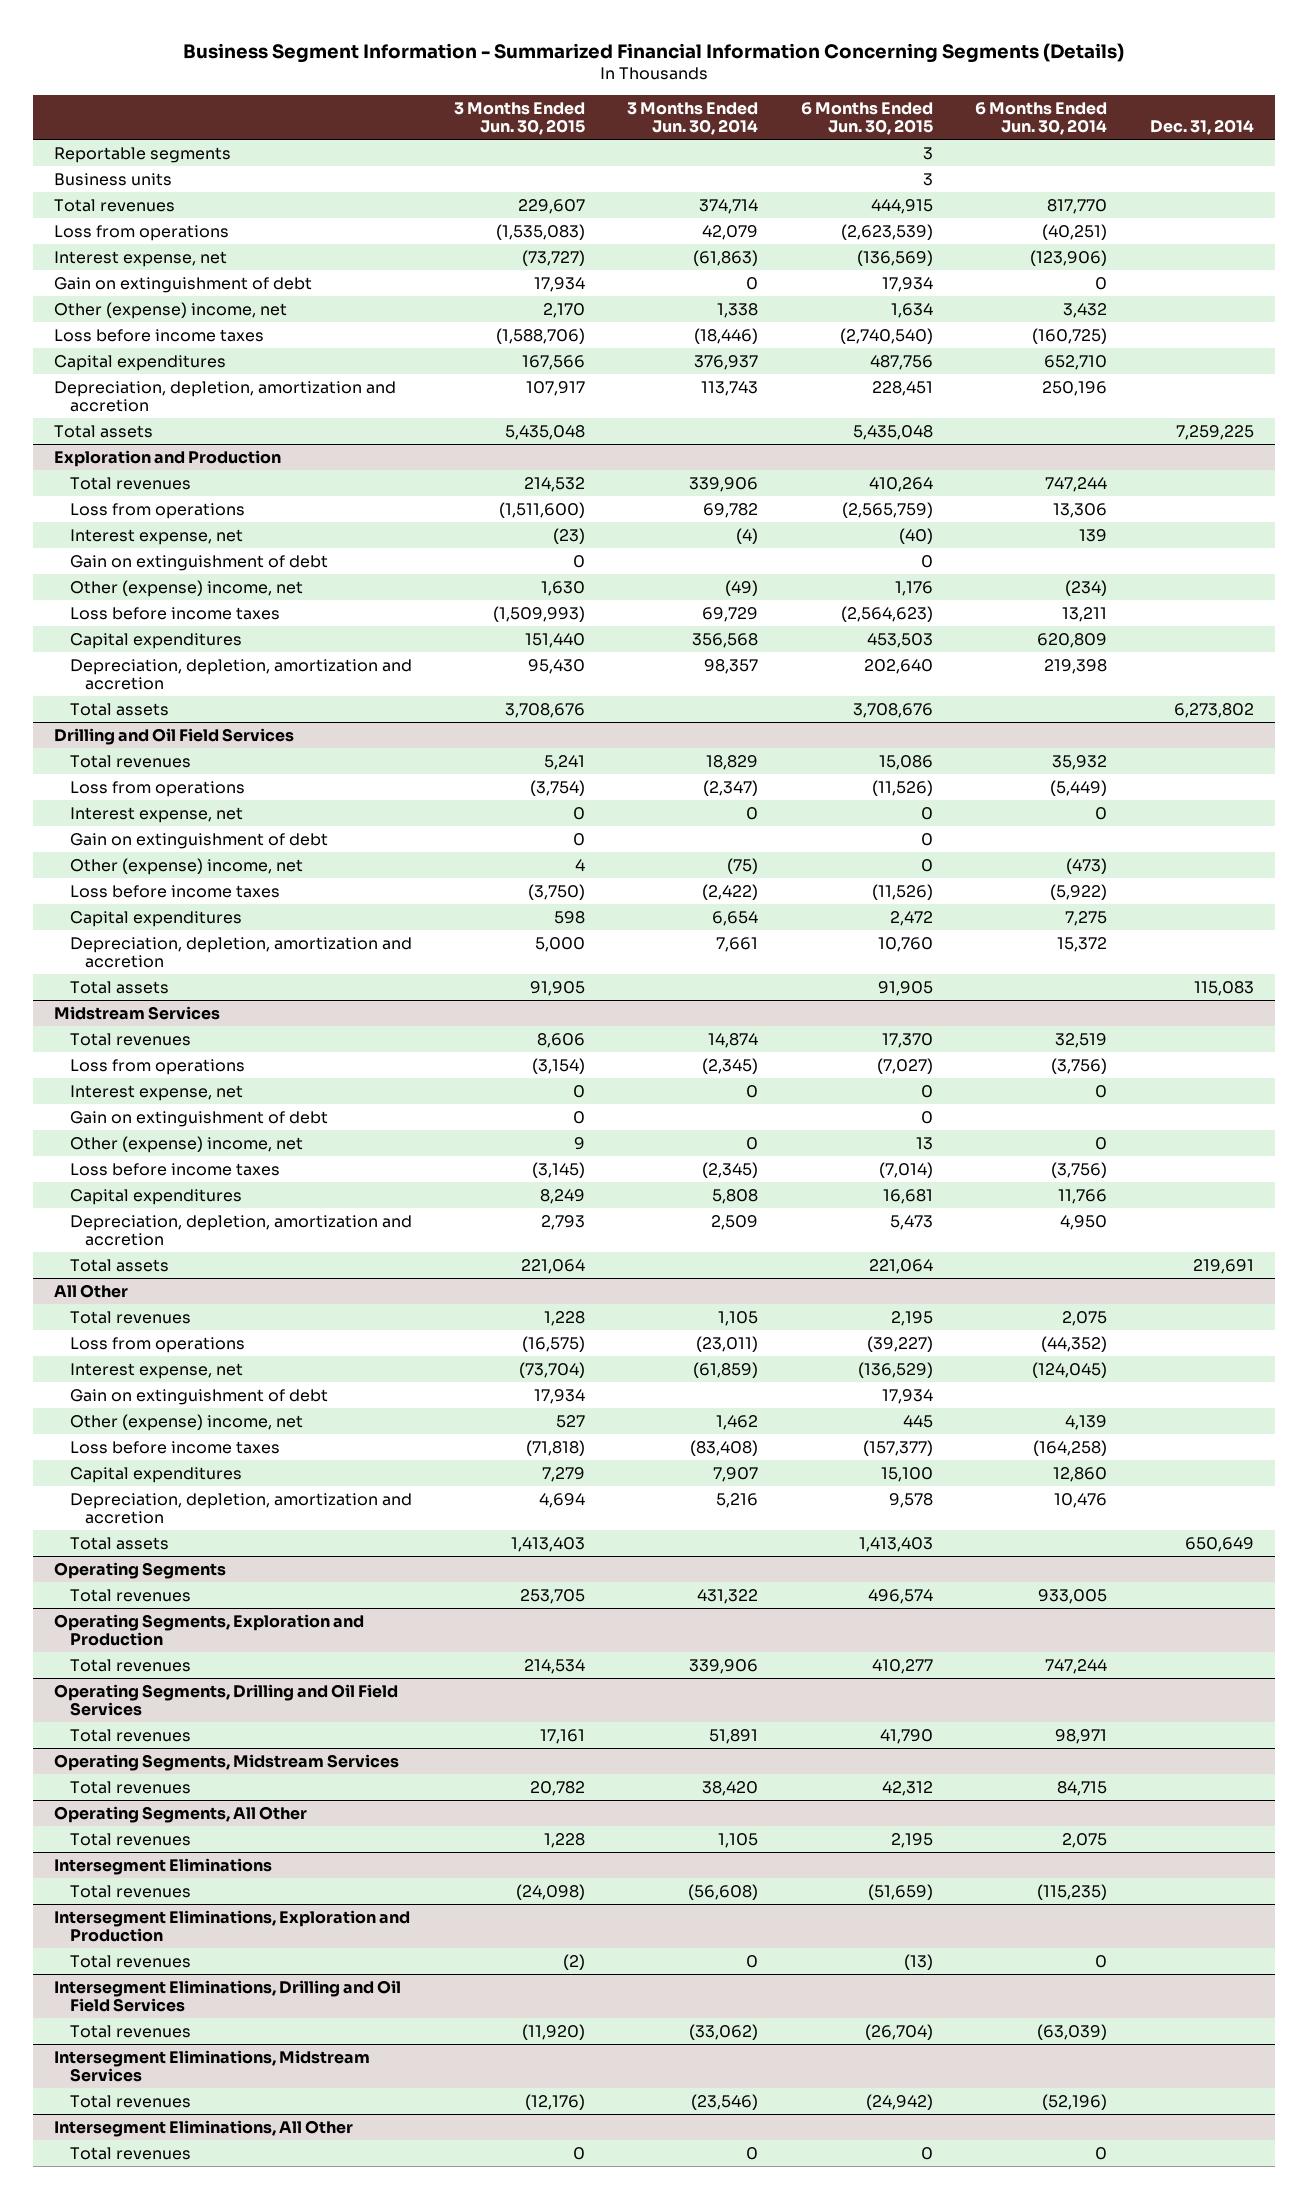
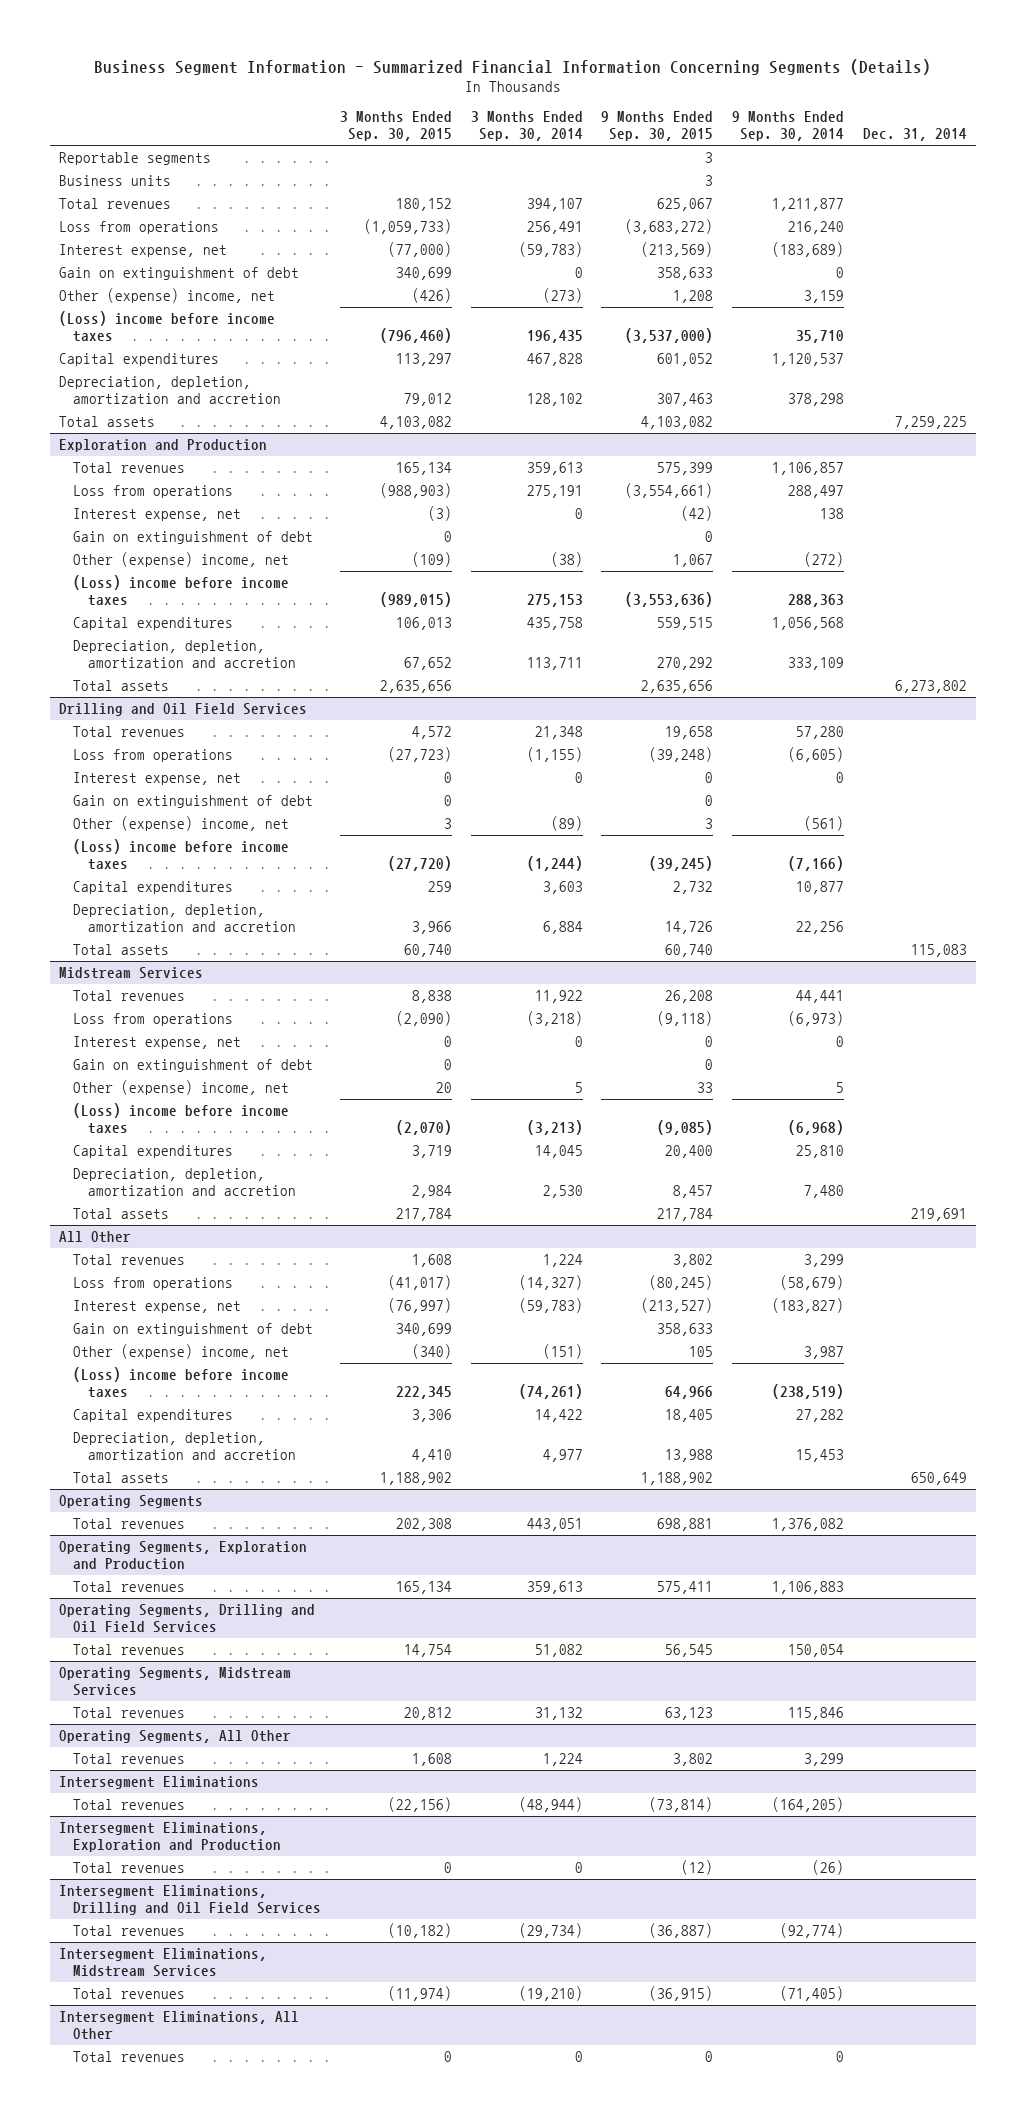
[453,101,585,136] 3 Months Ended Jun. 30, 2015 -> none
[627,101,759,136] 3 Months Ended Jun. 30, 2014 -> none
[800,101,933,136] 6 Months Ended Jun. 30, 2015 -> none
[975,101,1108,136] 6 Months Ended Jun. 30, 2014 -> none
none -> [340,111,453,142] 3 Months Ended Sep. 30, 2015
none -> [470,111,583,142] 3 Months Ended Sep. 30, 2014
none -> [601,111,714,142] 9 Months Ended Sep. 30, 2015
none -> [732,111,845,142] 9 Months Ended Sep. 30, 2014
[54,328,265,342] Loss before income taxes -> [58,310,275,342] (Loss) income before income taxes
[69,606,280,620] Loss before income taxes -> [73,574,290,606] (Loss) income before income taxes
[69,884,280,898] Loss before income taxes -> [73,838,290,870] (Loss) income before income taxes
[69,1162,280,1176] Loss before income taxes -> [73,1102,290,1134] (Loss) income before income taxes
[69,1440,280,1454] Loss before income taxes -> [73,1366,290,1398] (Loss) income before income taxes

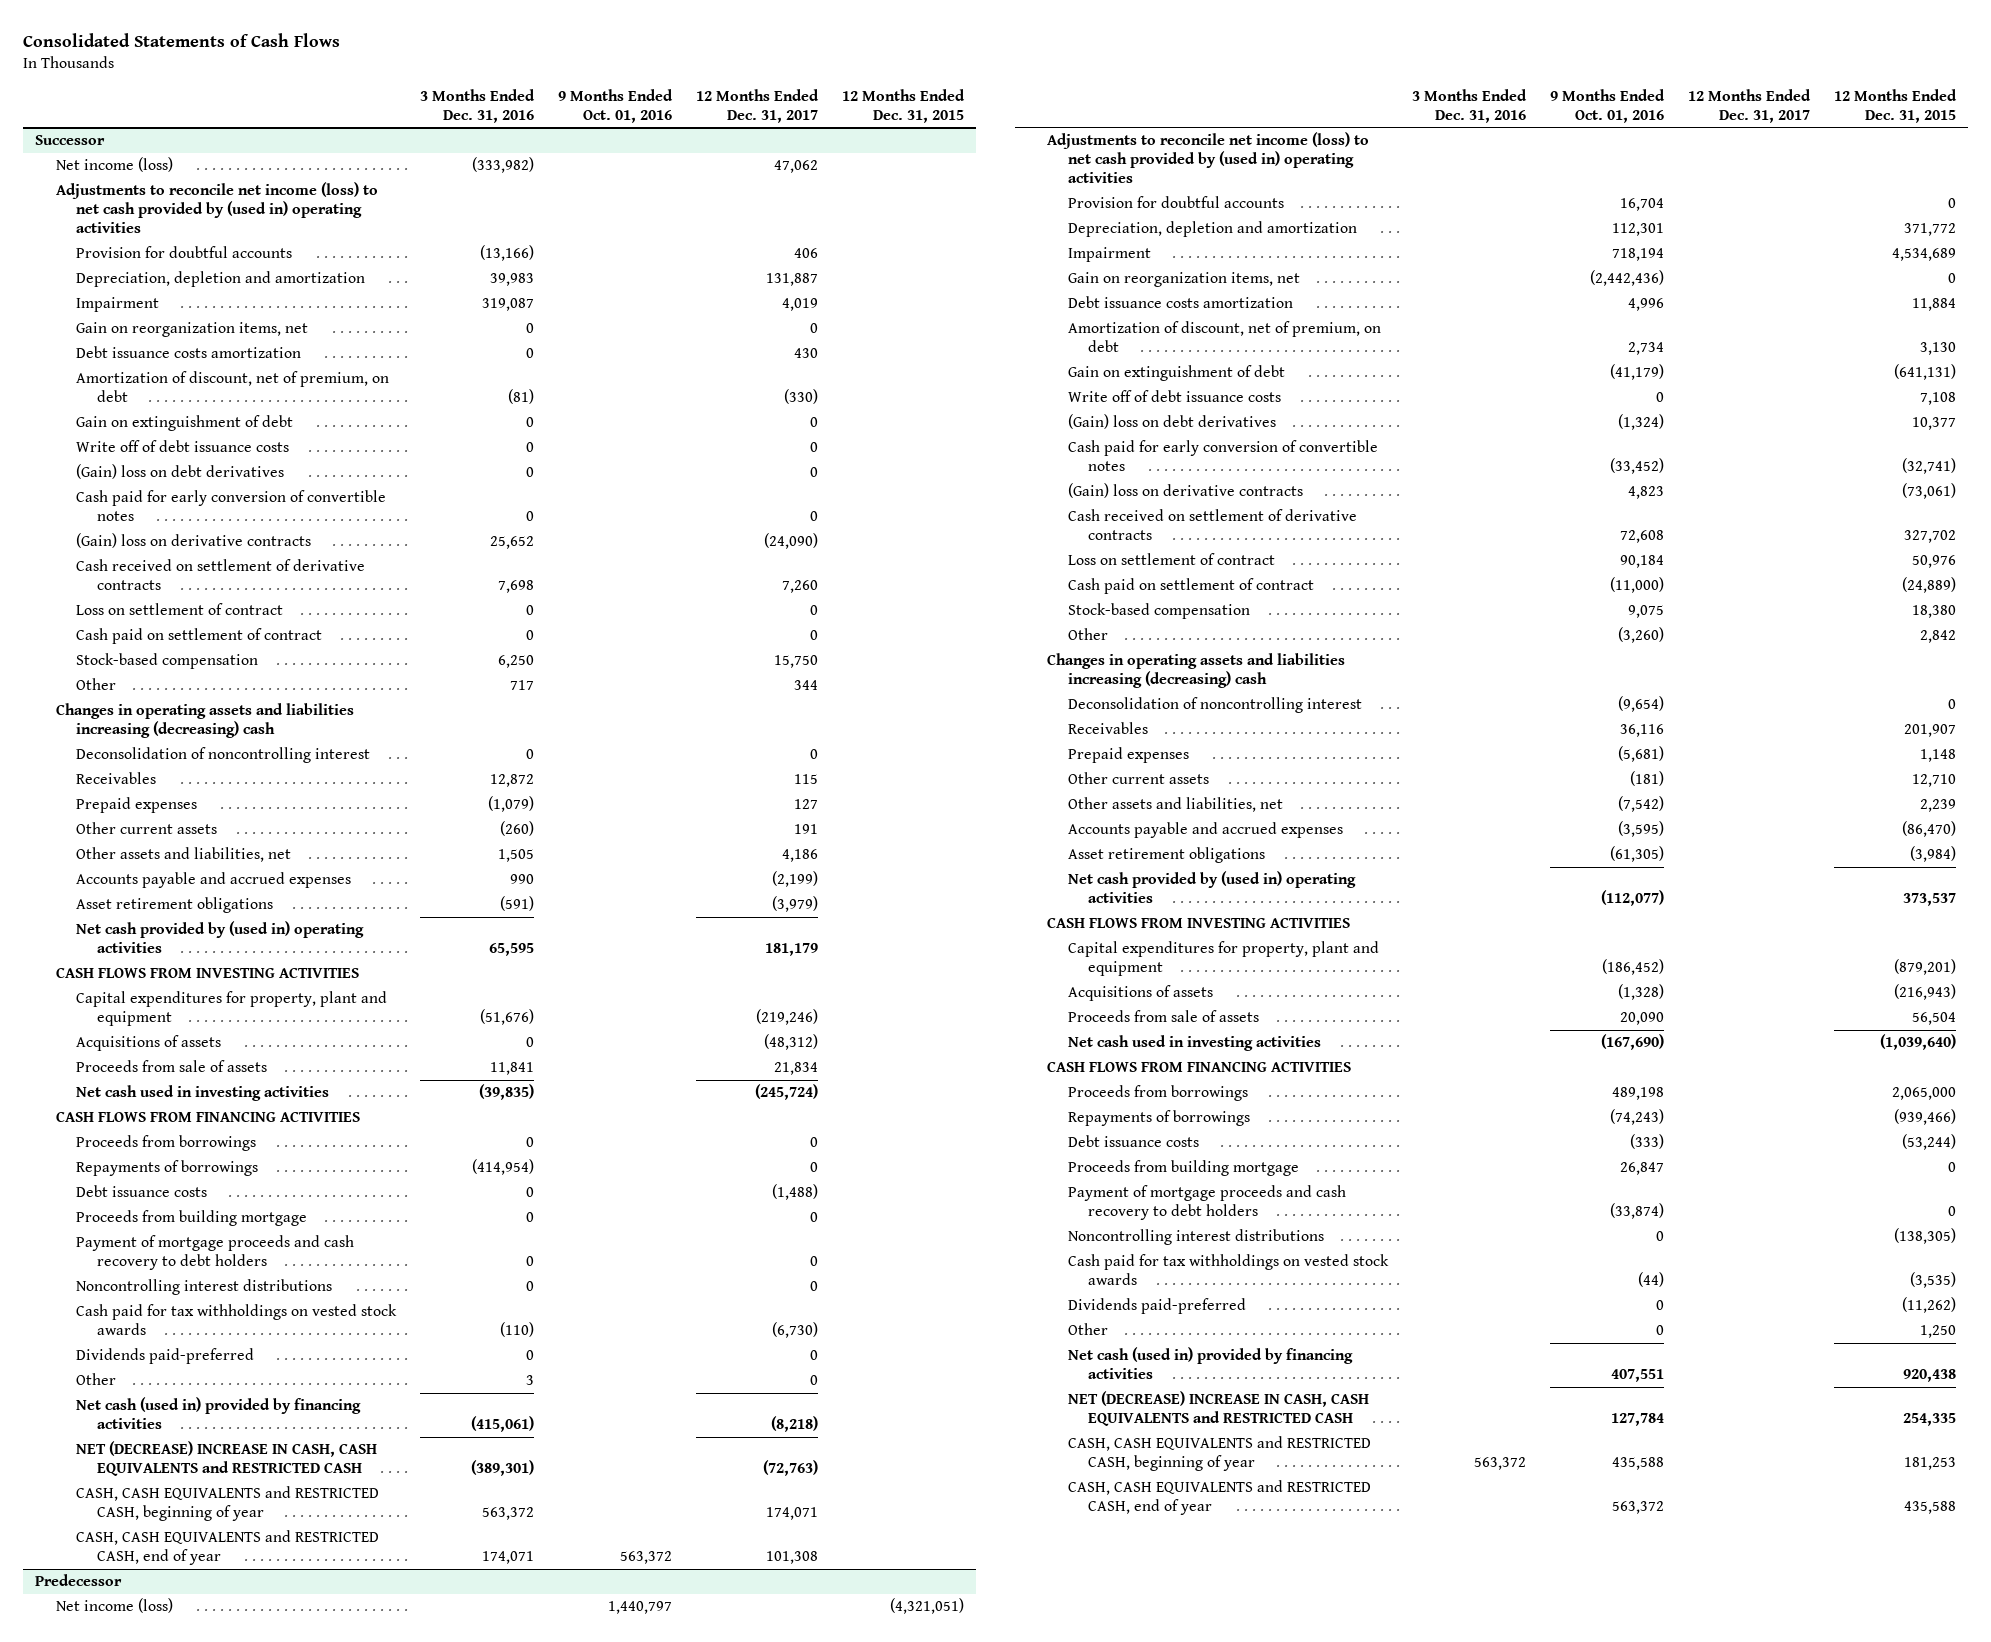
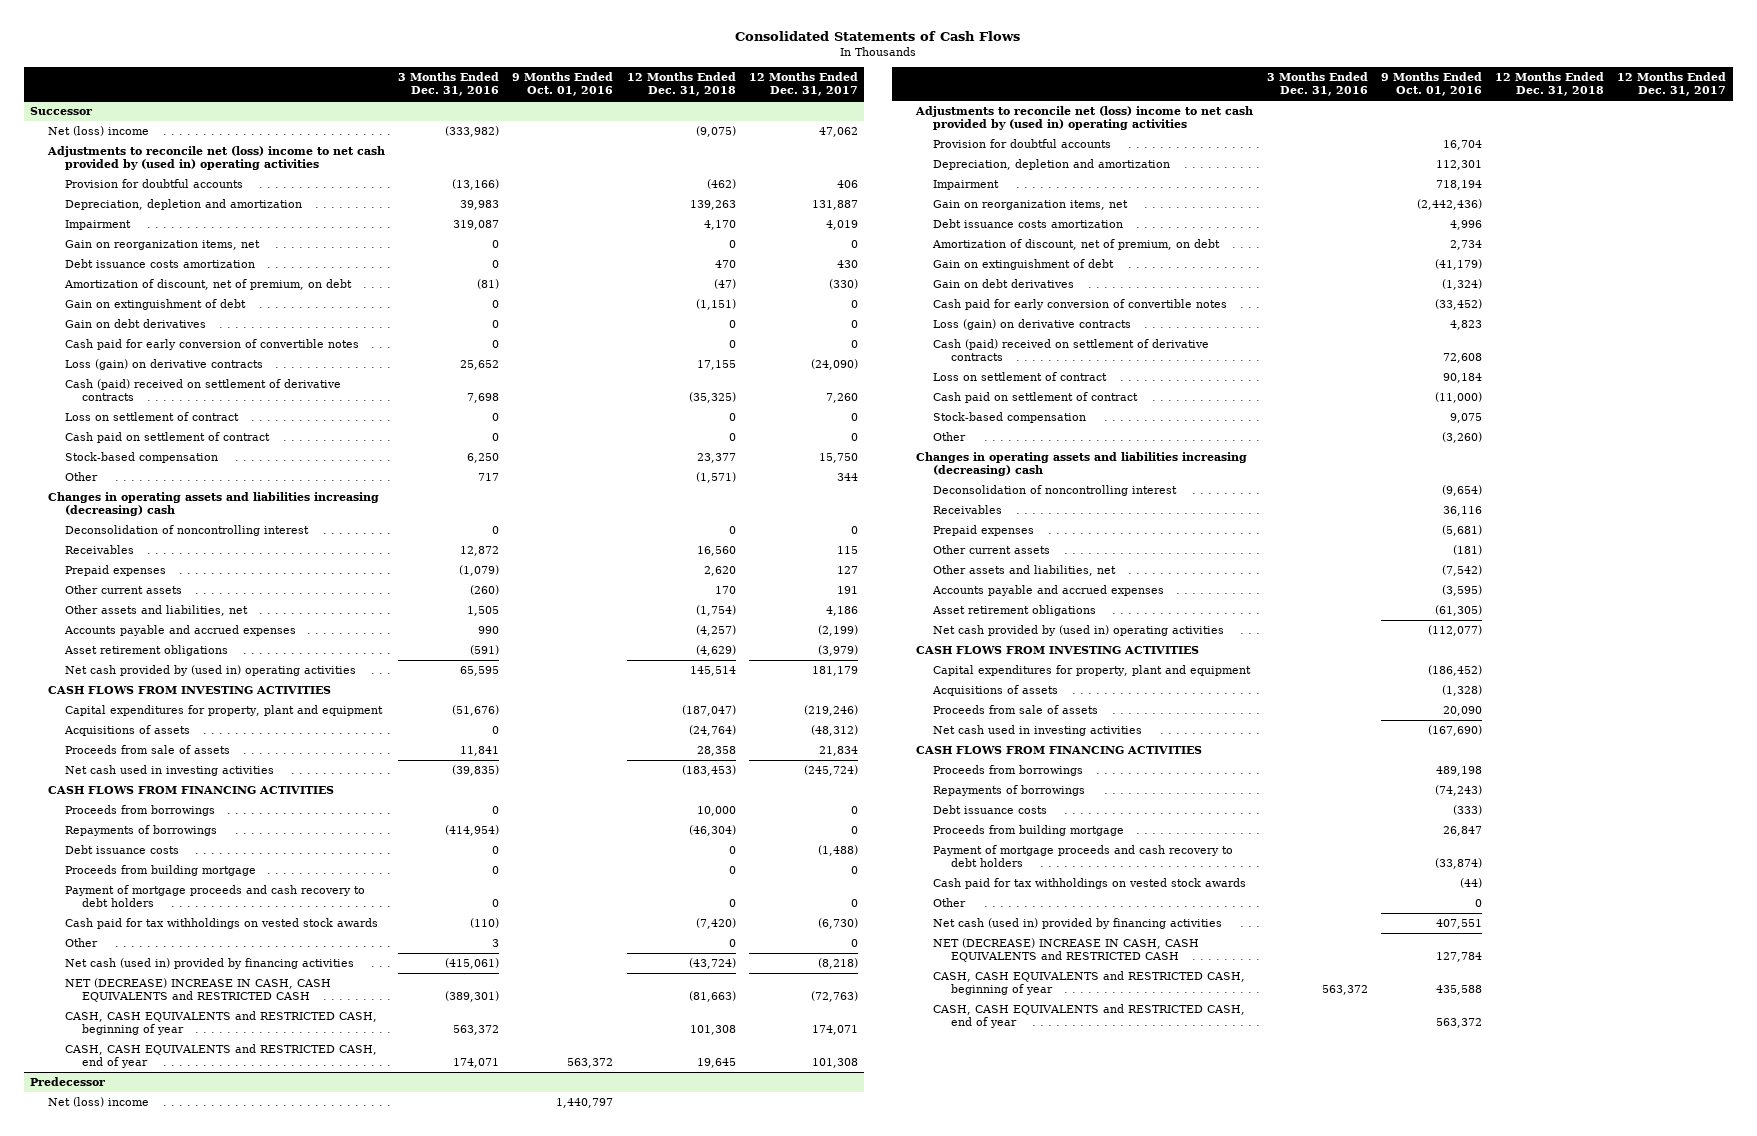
[842,88,966,123] 12 Months Ended Dec. 31, 2015 -> none
none -> [626,72,736,97] 12 Months Ended Dec. 31, 2018
[55,157,173,173] Net income (loss) -> [47,125,149,136] Net (loss) income
[55,182,378,234] Adjustments to reconcile net income (loss) to net cash provided by (used in) operating activities -> [46,145,385,170] Adjustments to reconcile net (loss) income to net cash provided by (used in) operating activities
[76,440,290,453] Write off of debt issuance costs -> none
[76,464,285,480] (Gain) loss on debt derivatives -> [64,318,206,328] Gain on debt derivatives
[76,533,312,549] (Gain) loss on derivative contracts -> [64,358,263,370] Loss (gain) on derivative contracts
[76,559,366,591] Cash received on settlement of derivative contracts -> [64,378,341,401] Cash (paid) received on settlement of derivative contracts
[76,1279,333,1296] Noncontrolling interest distributions -> none
[76,1348,255,1365] Dividends paid-preferred -> none
[55,1598,173,1614] Net income (loss) -> [47,1096,149,1107] Net (loss) income
[1047,132,1370,184] Adjustments to reconcile net income (loss) to net cash provided by (used in) operating activities -> [915,105,1254,130] Adjustments to reconcile net (loss) income to net cash provided by (used in) operating activities
[1067,390,1281,403] Write off of debt issuance costs -> none
[1067,414,1276,430] (Gain) loss on debt derivatives -> [933,278,1075,288] Gain on debt derivatives
[1067,483,1303,499] (Gain) loss on derivative contracts -> [933,318,1132,330] Loss (gain) on derivative contracts
[1067,509,1357,541] Cash received on settlement of derivative contracts -> [933,338,1210,361] Cash (paid) received on settlement of derivative contracts
[1067,1229,1324,1246] Noncontrolling interest distributions -> none
[1067,1298,1246,1315] Dividends paid-preferred -> none

